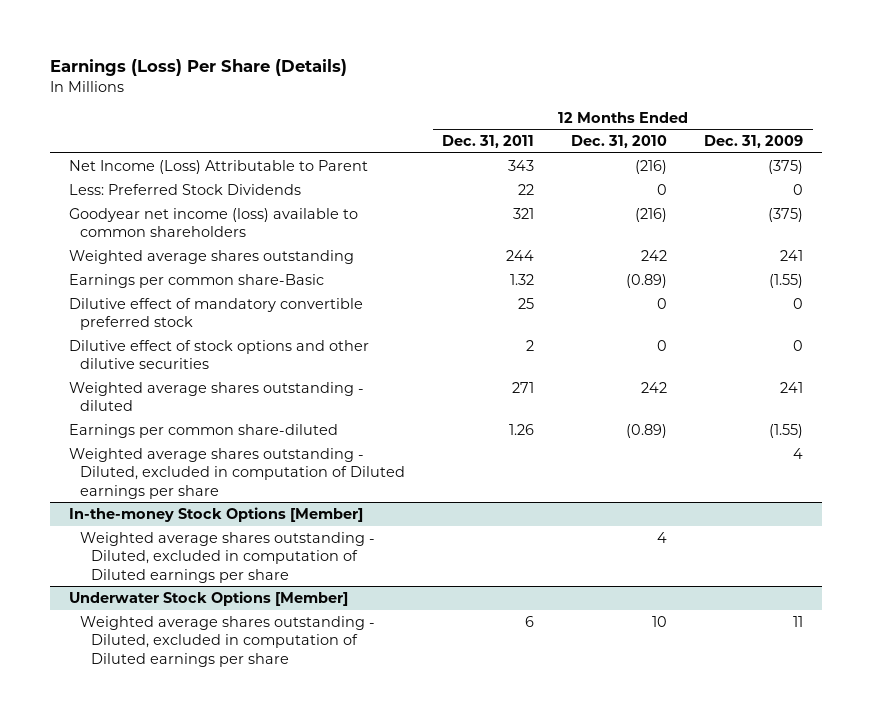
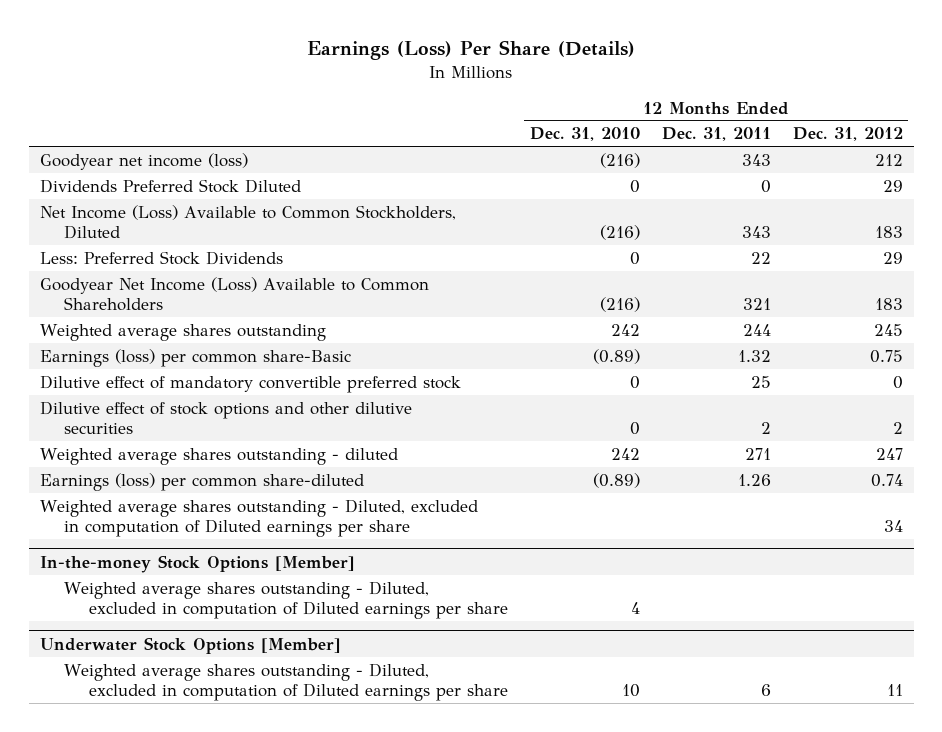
[704,135,804,149] Dec. 31, 2009 -> none
none -> [792,127,903,142] Dec. 31, 2012
[68,159,368,174] Net Income (Loss) Attributable to Parent -> [39,152,248,170] Goodyear net income (loss)
none -> [39,178,301,193] Dividends Preferred Stock Diluted
none -> [39,204,456,239] Net Income (Loss) Available to Common Stockholders, Diluted
[68,207,358,238] Goodyear net income (loss) available to common shareholders -> [39,276,429,311] Goodyear Net Income (Loss) Available to Common Shareholders
[68,273,324,288] Earnings per common share-Basic -> [39,348,351,367] Earnings (loss) per common share-Basic
[68,423,338,438] Earnings per common share-diluted -> [39,472,364,491] Earnings (loss) per common share-diluted

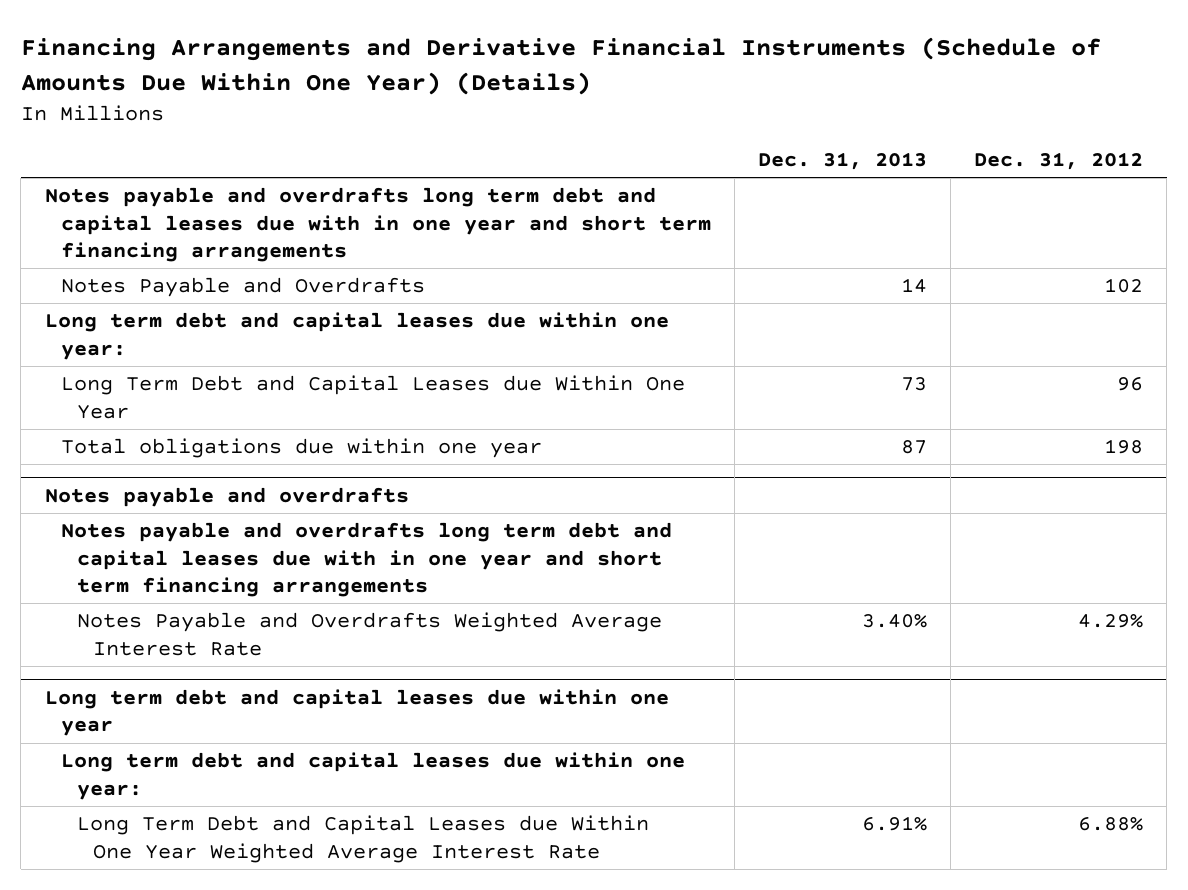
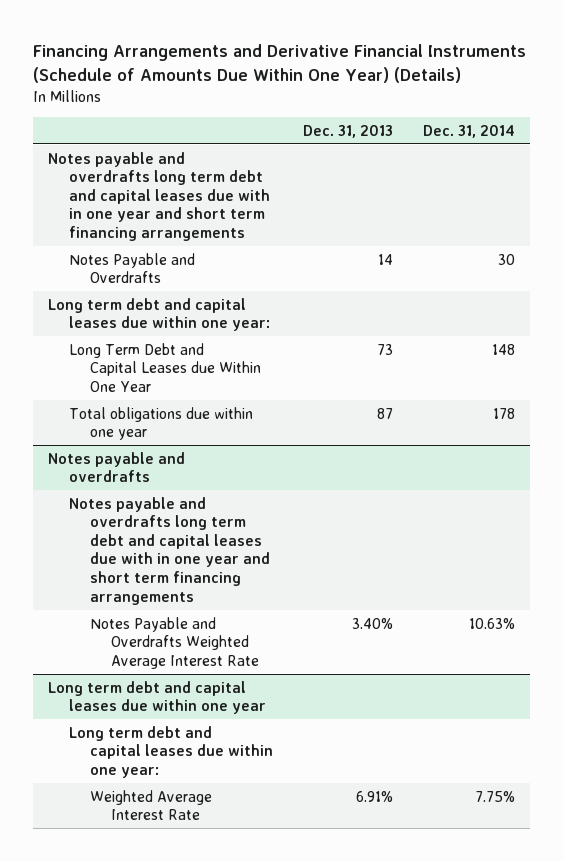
[974,152,1144,171] Dec. 31, 2012 -> none
none -> [423,124,516,138] Dec. 31, 2014
[76,815,649,863] Long Term Debt and Capital Leases due Within One Year Weighted Average Interest Rate -> [90,789,213,821] Weighted Average Interest Rate

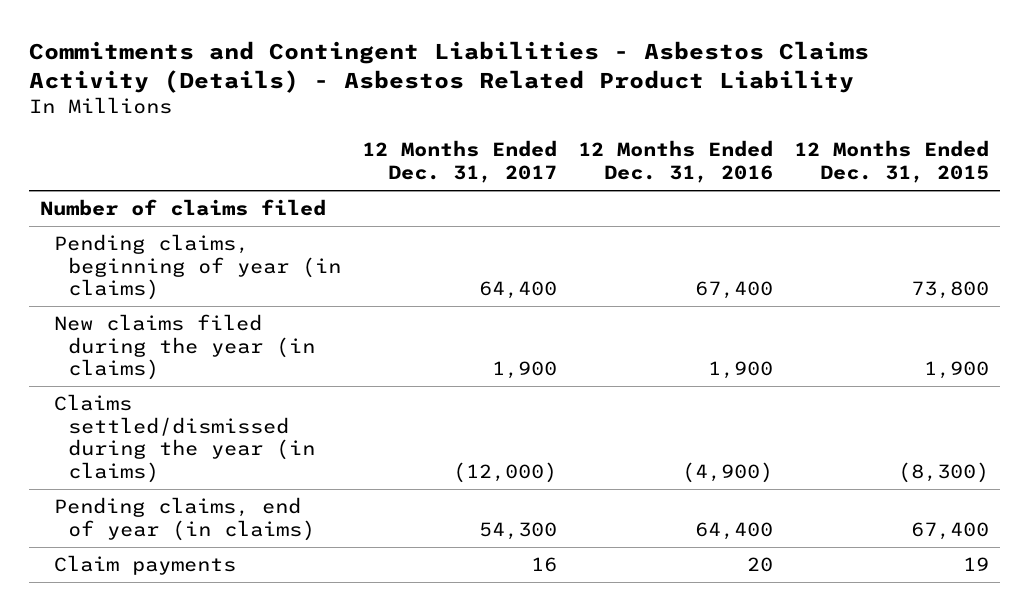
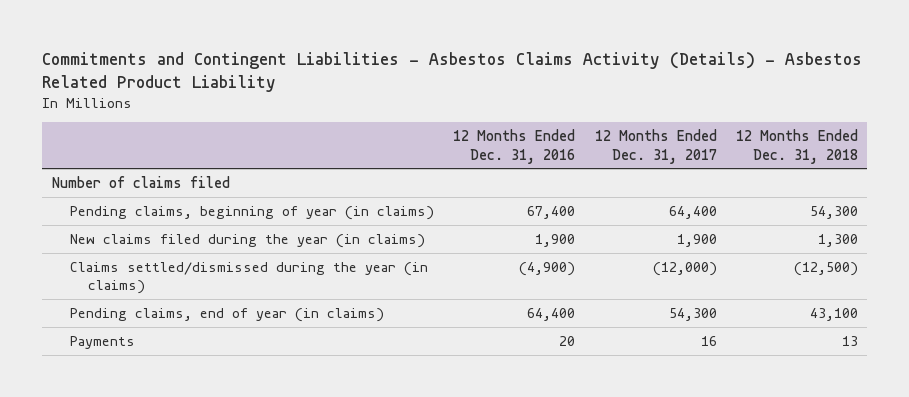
[794,140,990,184] 12 Months Ended Dec. 31, 2015 -> none
none -> [735,129,858,164] 12 Months Ended Dec. 31, 2018
[54,555,237,576] Claim payments -> [70,335,136,349] Payments

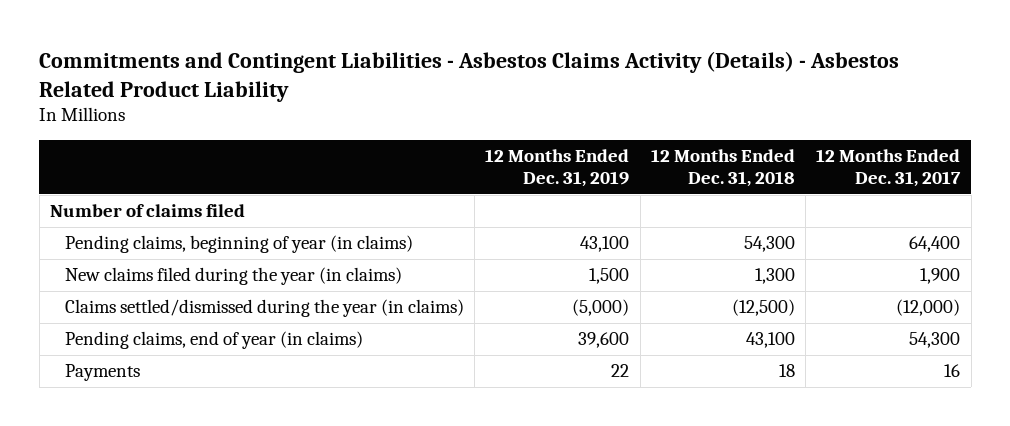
[453,129,576,164] 12 Months Ended Dec. 31, 2016 -> none
none -> [485,149,630,188] 12 Months Ended Dec. 31, 2019
[841,335,858,346] 13 -> [778,364,795,378] 18

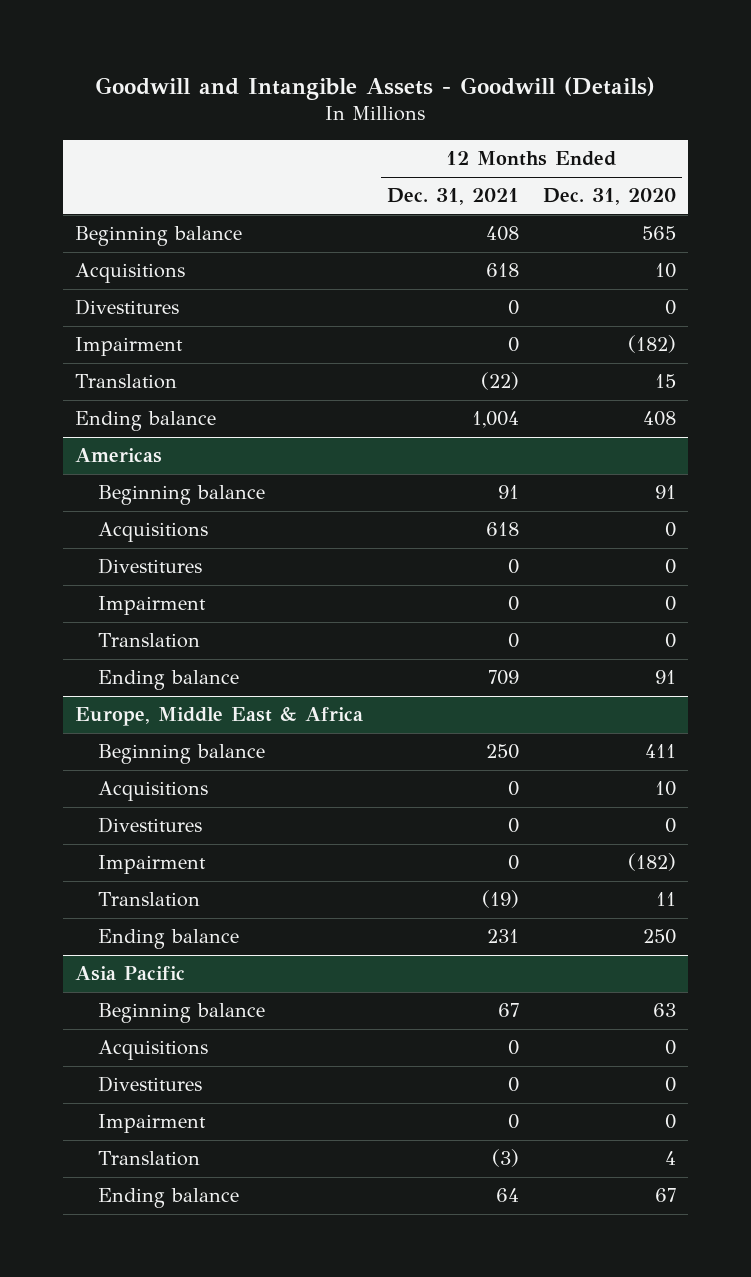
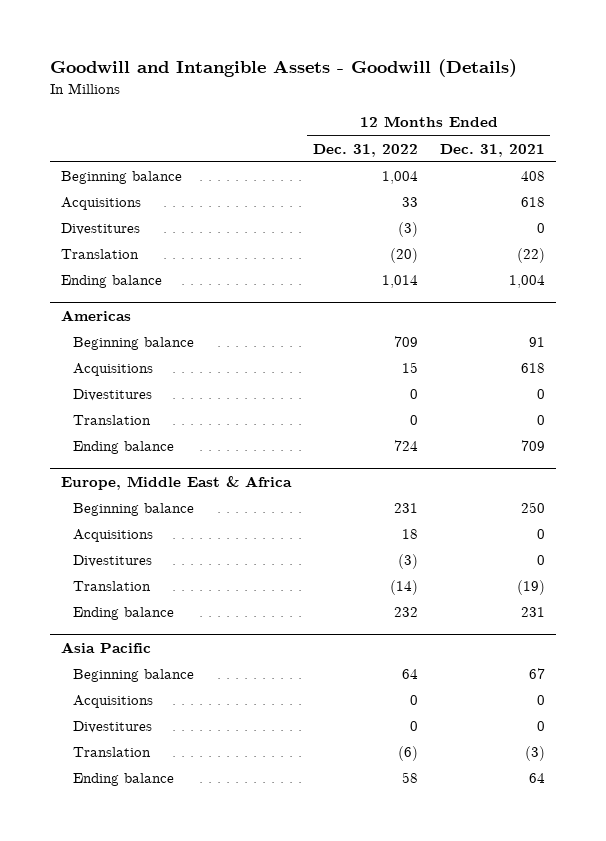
[542,188,676,206] Dec. 31, 2020 -> none
none -> [312,143,418,157] Dec. 31, 2022
[74,337,183,357] Impairment -> none
[98,596,207,616] Impairment -> none
[98,855,207,875] Impairment -> none
[98,1114,207,1134] Impairment -> none

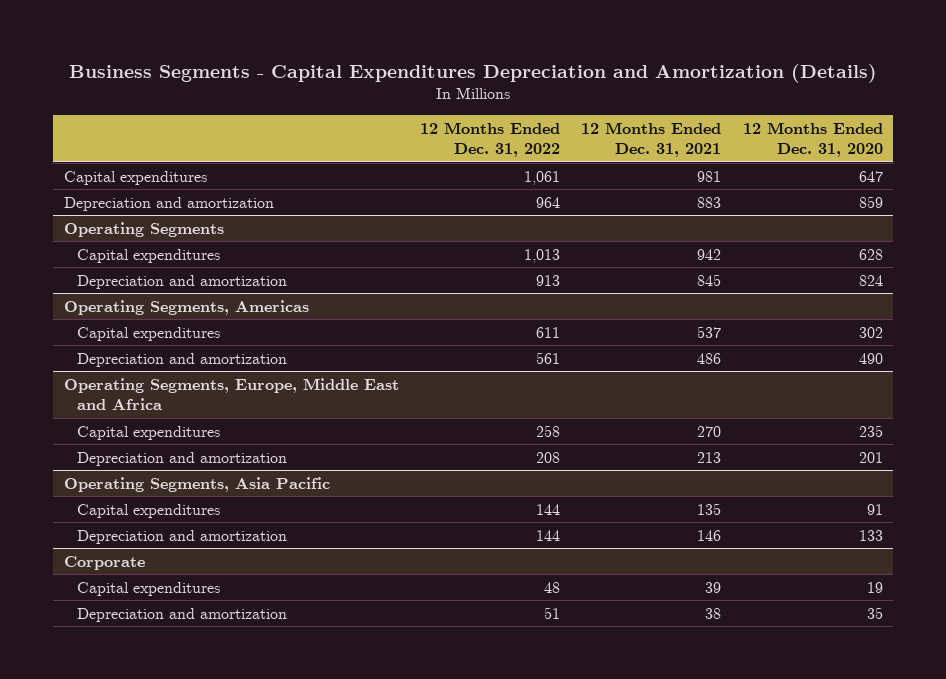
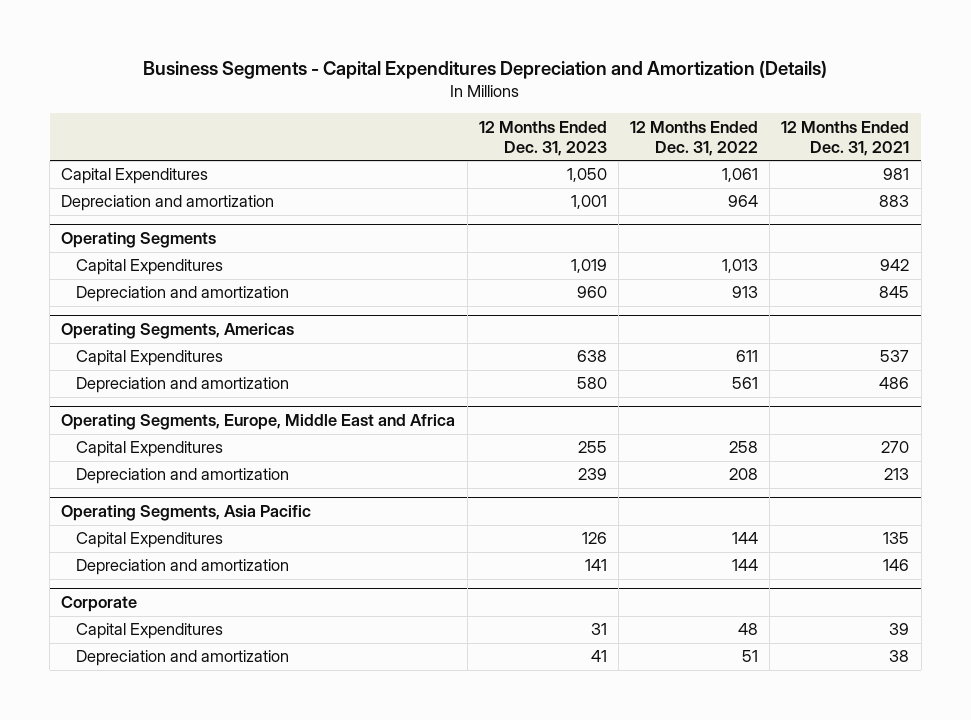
[742,121,883,157] 12 Months Ended Dec. 31, 2020 -> none
none -> [478,120,607,156] 12 Months Ended Dec. 31, 2023
[63,170,207,185] Capital expenditures -> [61,168,209,185] Capital Expenditures
[77,248,221,263] Capital expenditures -> [75,259,223,276] Capital Expenditures
[77,326,221,341] Capital expenditures -> [75,350,223,367] Capital Expenditures
[77,425,221,440] Capital expenditures -> [75,441,223,458] Capital Expenditures
[77,503,221,518] Capital expenditures -> [75,532,223,549] Capital Expenditures
[77,581,221,596] Capital expenditures -> [75,623,223,640] Capital Expenditures

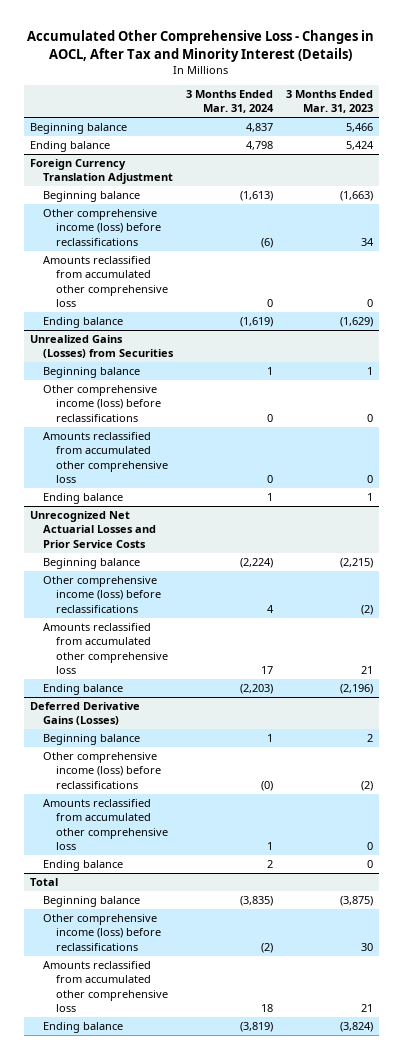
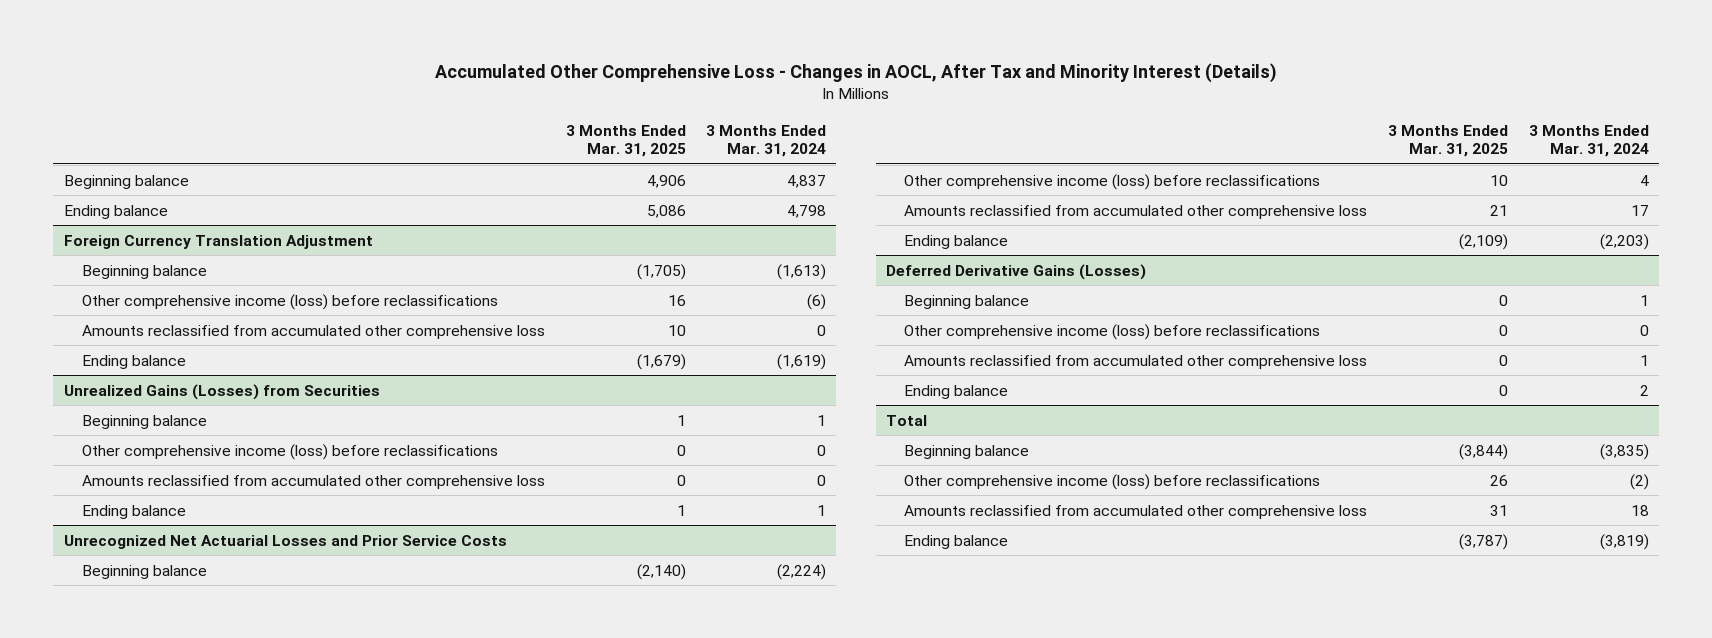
[285,89,373,114] 3 Months Ended Mar. 31, 2023 -> none
none -> [565,124,686,157] 3 Months Ended Mar. 31, 2025
[261,780,274,791] (0) -> [1639,324,1649,336] 0

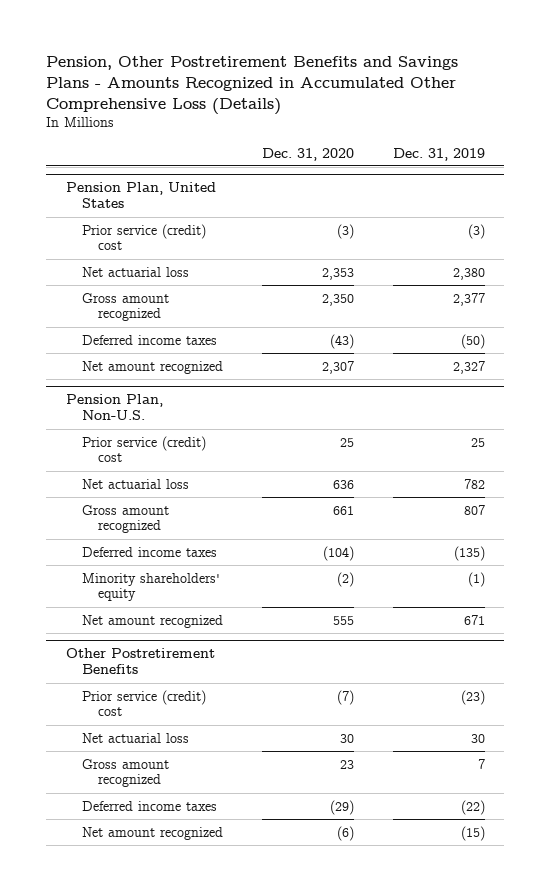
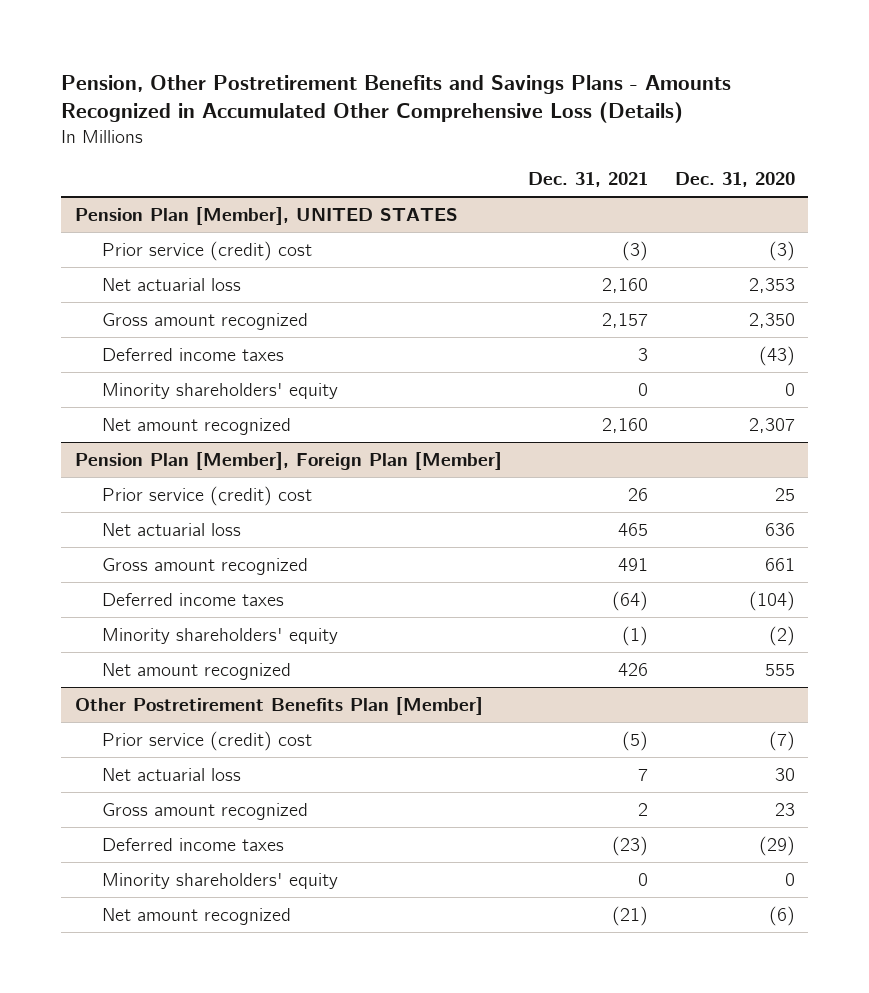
[392,147,485,161] Dec. 31, 2019 -> none
none -> [528,172,649,188] Dec. 31, 2021
[65,182,216,209] Pension Plan, United States -> [74,206,458,225] Pension Plan [Member], UNITED STATES
none -> [101,382,338,399] Minority shareholders' equity
[65,394,163,421] Pension Plan, Non-U.S. -> none
none -> [74,451,502,470] Pension Plan [Member], Foreign Plan [Member]
[65,648,215,675] Other Postretirement Benefits -> [74,696,483,715] Other Postretirement Benefits Plan [Member]
none -> [101,872,338,889] Minority shareholders' equity

